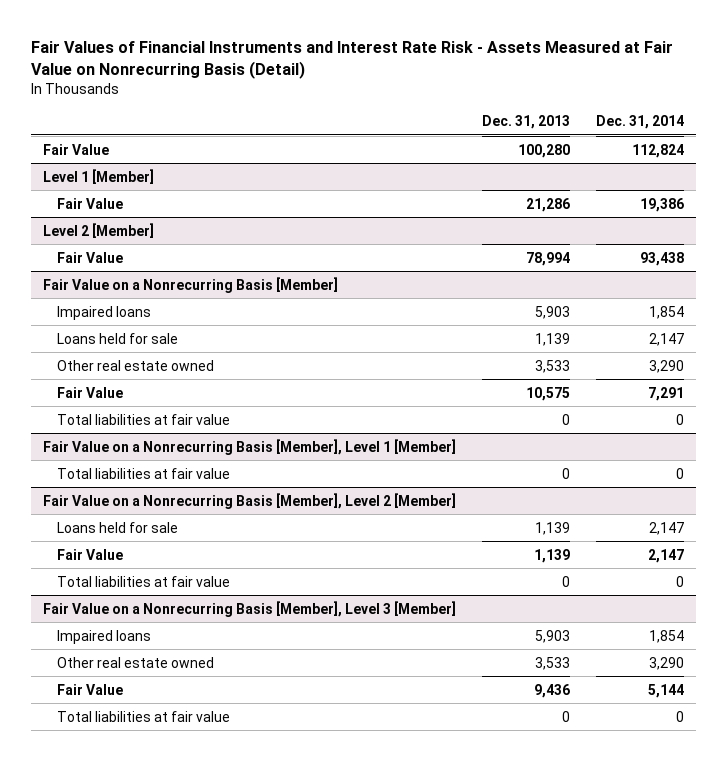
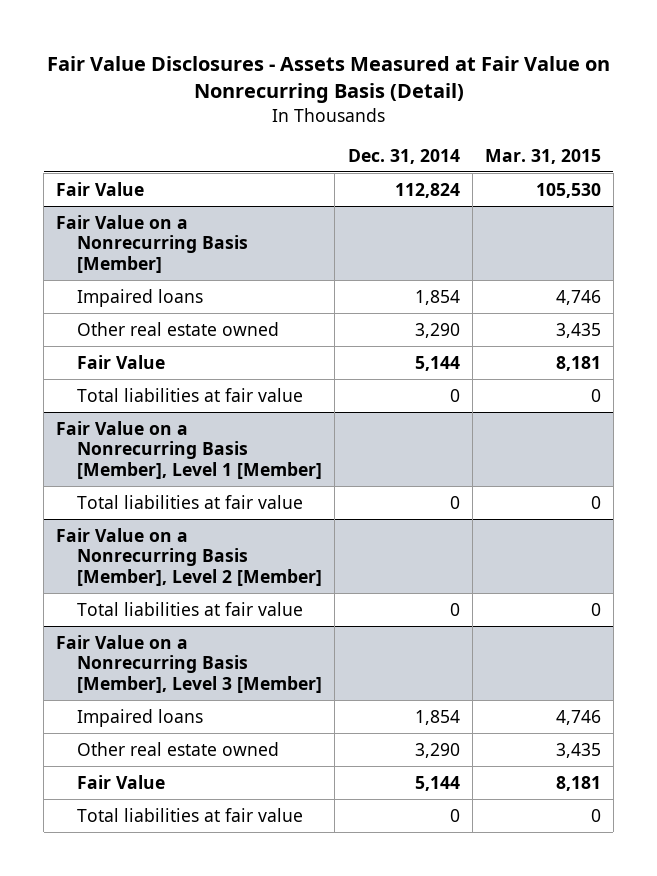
[30,40,673,79] Fair Values of Financial Instruments and Interest Rate Risk - Assets Measured at Fair Value on Nonrecurring Basis (Detail) -> [46,55,610,104] Fair Value Disclosures - Assets Measured at Fair Value on Nonrecurring Basis (Detail)
[481,115,570,130] Dec. 31, 2013 -> none
none -> [484,148,601,164] Mar. 31, 2015
[43,168,155,184] Level 1 [Member] -> none
[57,197,124,209] Fair Value -> none
[43,222,155,238] Level 2 [Member] -> none
[57,251,124,263] Fair Value -> none
[57,332,179,344] Loans held for sale -> none
[647,386,684,401] 7,291 -> [414,355,460,371] 5,144
[57,521,179,533] Loans held for sale -> none
[57,548,124,560] Fair Value -> none

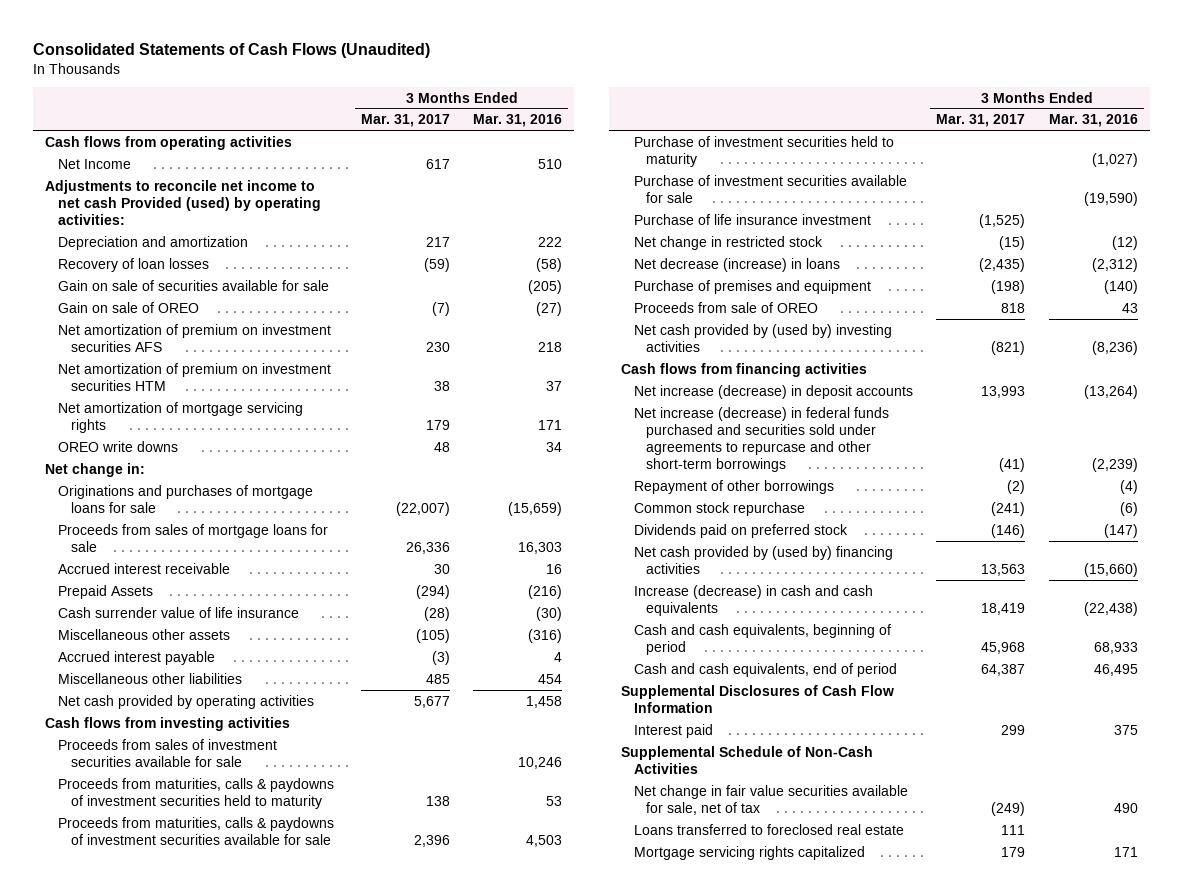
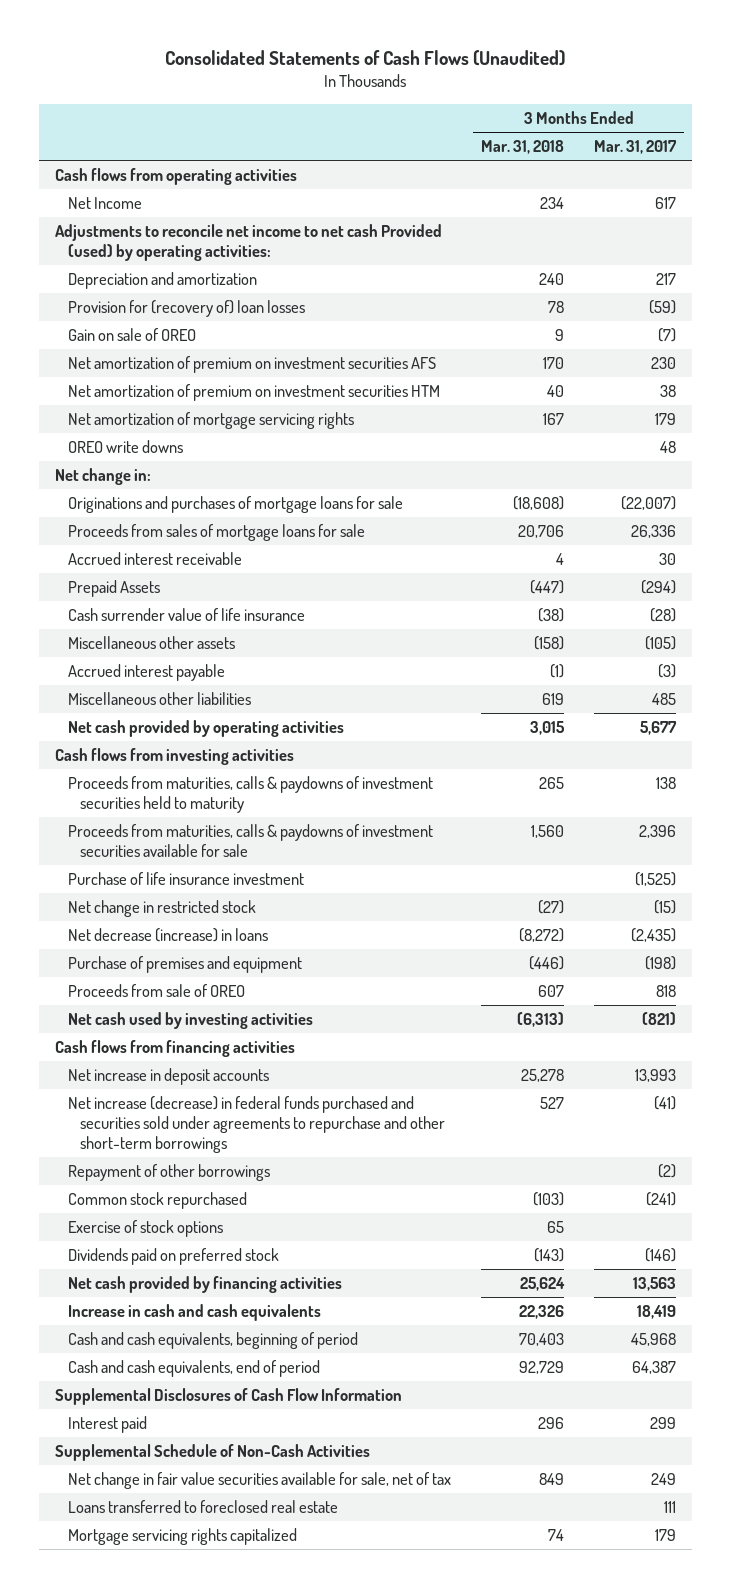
[473,114,563,128] Mar. 31, 2016 -> none
none -> [480,140,564,155] Mar. 31, 2018
[58,279,330,291] Gain on sale of securities available for sale -> none
[58,257,210,272] Recovery of loan losses -> [67,300,305,318] Provision for (recovery of) loan losses
[58,738,278,767] Proceeds from sales of investment securities available for sale -> none
[633,135,894,167] Purchase of investment securities held to maturity -> none
[633,174,907,203] Purchase of investment securities available for sale -> none
[633,323,892,352] Net cash provided by (used by) investing activities -> [67,1012,313,1030] Net cash used by investing activities
[633,384,913,399] Net increase (decrease) in deposit accounts -> [67,1068,269,1086] Net increase in deposit accounts
[633,406,889,473] Net increase (decrease) in federal funds purchased and securities sold under agreements to repurcase and other short-term borrowings -> [67,1096,446,1153] Net increase (decrease) in federal funds purchased and securities sold under agreements to repurchase and other short-term borrowings
[633,501,805,516] Common stock repurchase -> [67,1192,247,1210] Common stock repurchased
none -> [67,1220,223,1238] Exercise of stock options
[633,545,893,574] Net cash provided by (used by) financing activities -> [67,1276,342,1294] Net cash provided by financing activities
[633,584,873,616] Increase (decrease) in cash and cash equivalents -> [67,1304,321,1322] Increase in cash and cash equivalents
[991,801,1026,816] (249) -> [651,1473,677,1486] 249

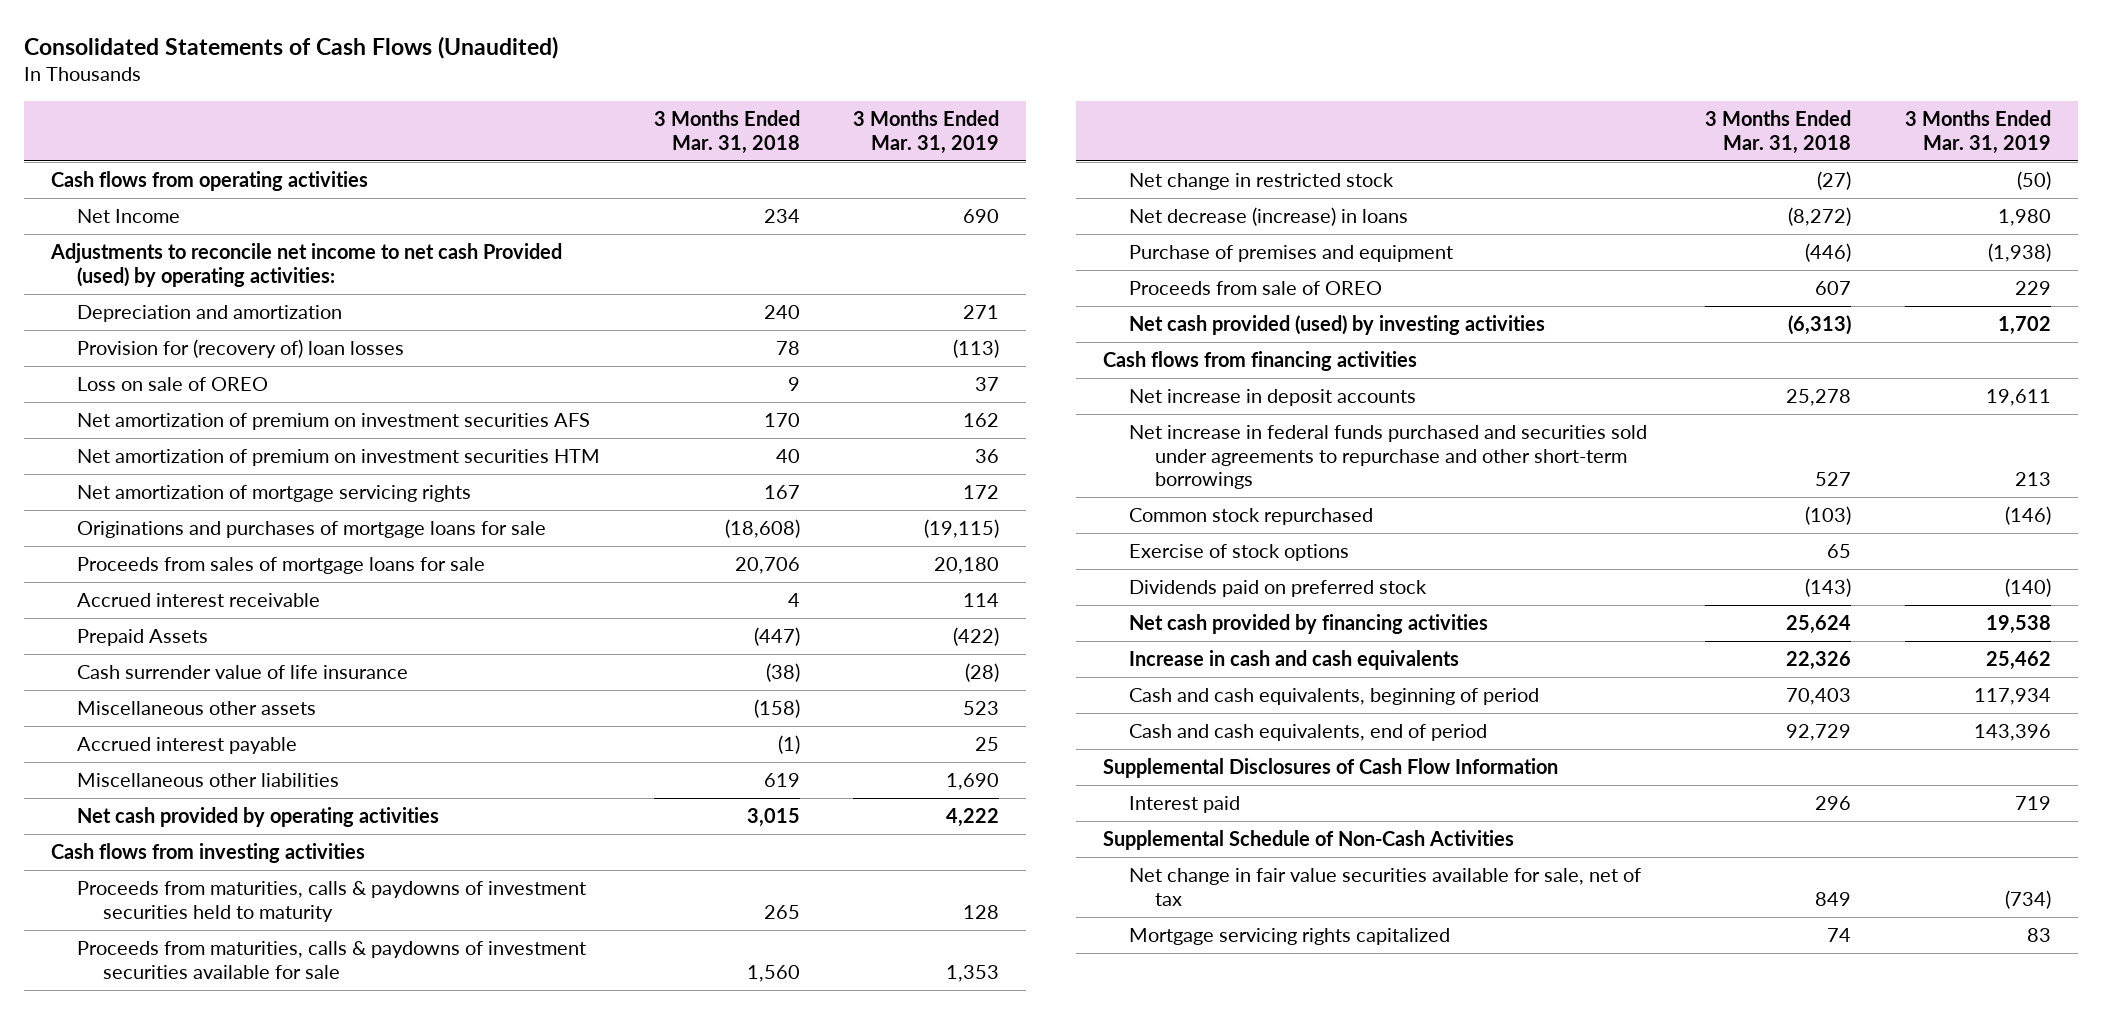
[594,140,678,155] Mar. 31, 2017 -> none
none -> [853,110,1000,154] 3 Months Ended Mar. 31, 2019
[67,328,196,342] Gain on sale of OREO -> [76,377,268,392] Loss on sale of OREO
[67,440,183,454] OREO write downs -> none
[54,468,151,486] Net change in: -> none
[67,872,304,886] Purchase of life insurance investment -> none
[67,1012,313,1030] Net cash used by investing activities -> [1128,315,1545,336] Net cash provided (used) by investing activities
[67,1164,270,1182] Repayment of other borrowings -> none
[67,1096,446,1153] Net increase (decrease) in federal funds purchased and securities sold under agreements to repurchase and other short-term borrowings -> [1128,425,1647,490] Net increase in federal funds purchased and securities sold under agreements to repurchase and other short-term borrowings
[67,1500,338,1514] Loans transferred to foreclosed real estate -> none

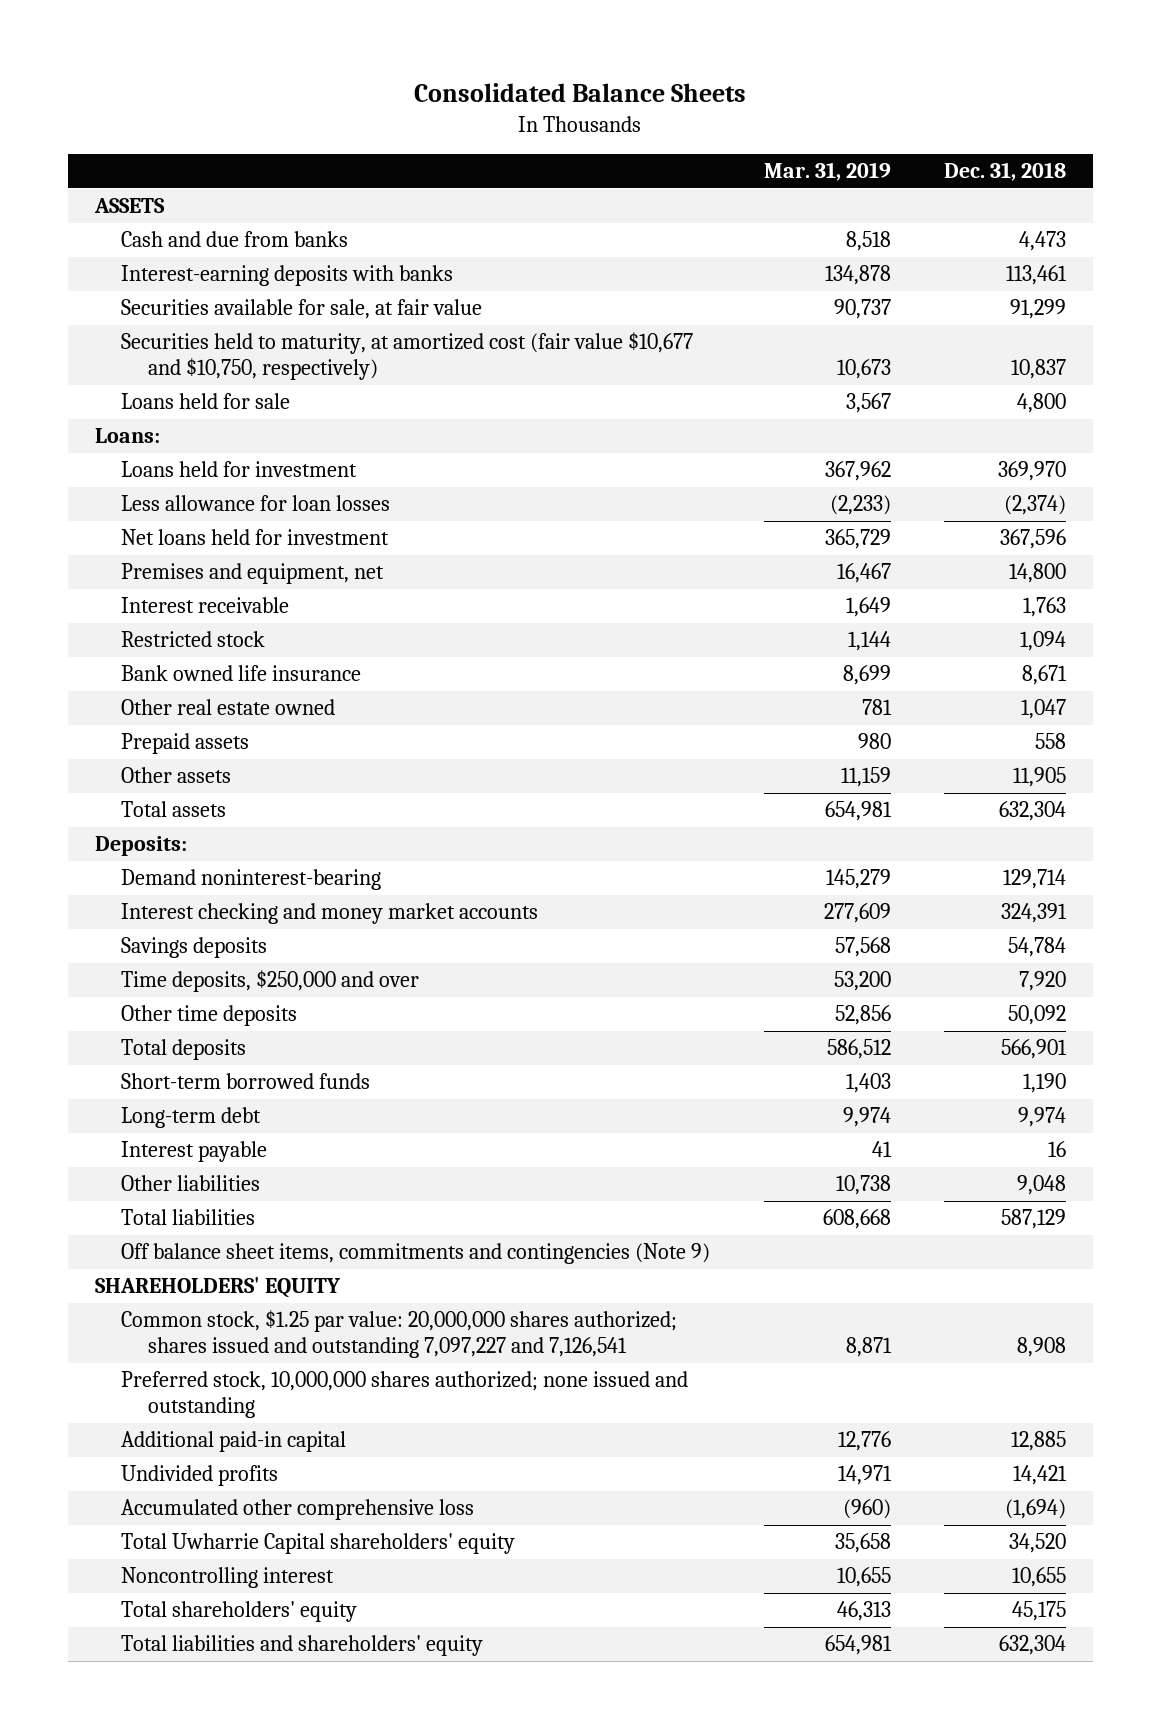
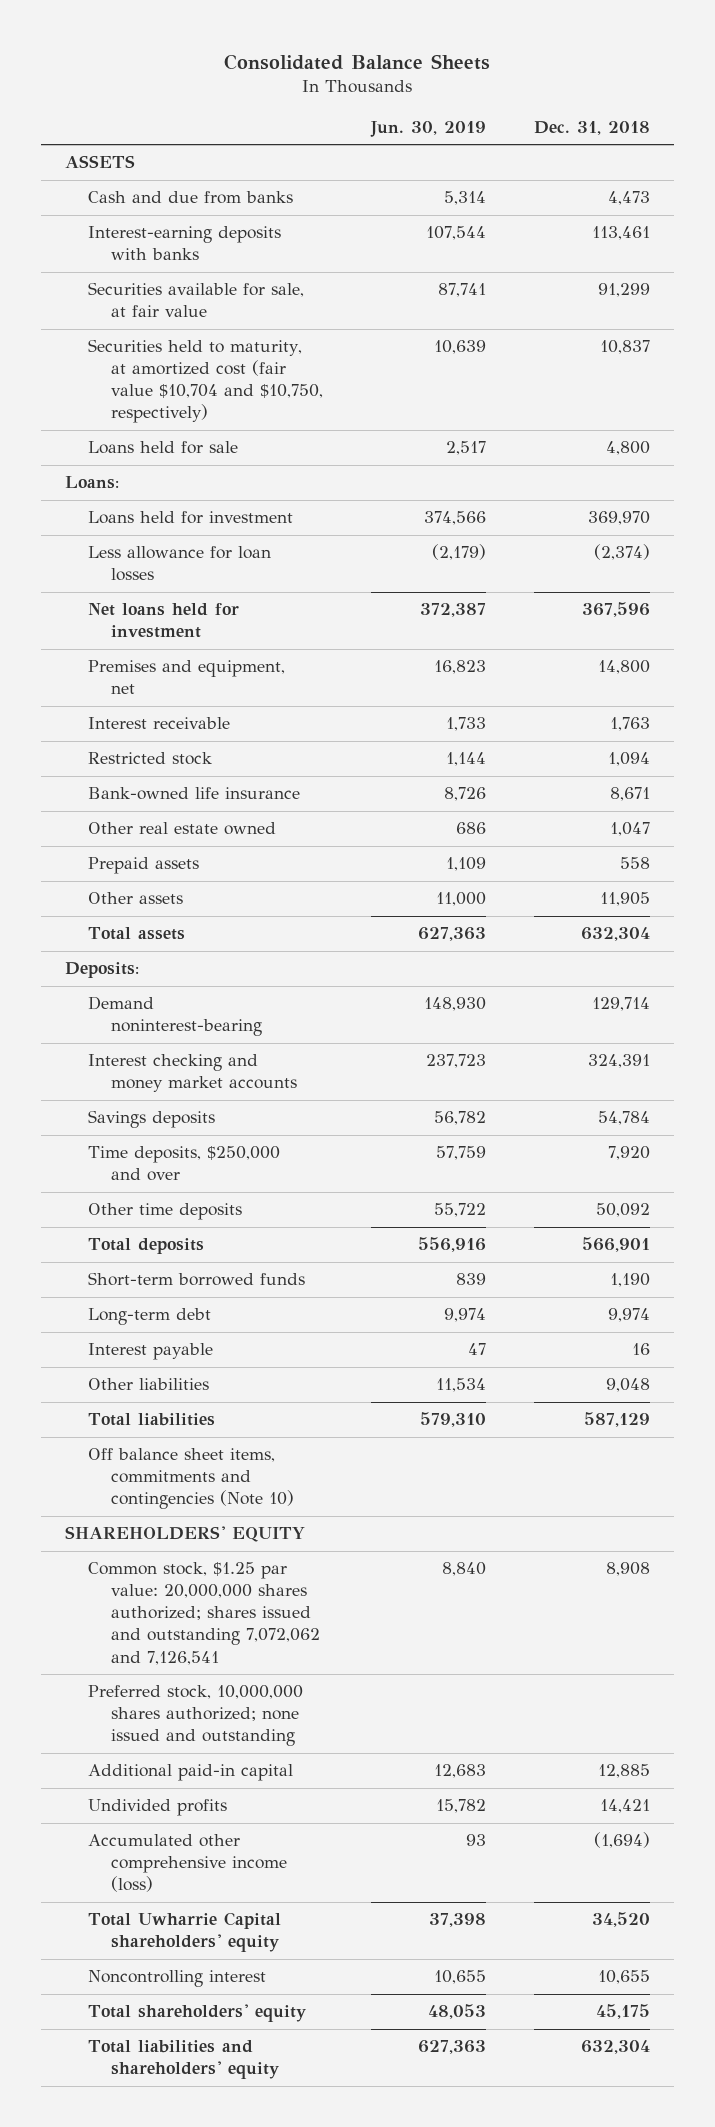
[763,162,891,182] Mar. 31, 2019 -> none
none -> [369,121,486,138] Jun. 30, 2019
[121,332,694,381] Securities held to maturity, at amortized cost (fair value $10,677 and $10,750, respectively) -> [88,339,324,424] Securities held to maturity, at amortized cost (fair value $10,704 and $10,750, respectively)
[121,665,362,682] Bank owned life insurance -> [88,787,301,801] Bank-owned life insurance
[121,1243,711,1265] Off balance sheet items, commitments and contingencies (Note 9) -> [88,1448,295,1510] Off balance sheet items, commitments and contingencies (Note 10)
[121,1310,678,1359] Common stock, $1.25 par value: 20,000,000 shares authorized; shares issued and outstanding 7,097,227 and 7,126,541 -> [88,1562,321,1665] Common stock, $1.25 par value: 20,000,000 shares authorized; shares issued and outstanding 7,072,062 and 7,126,541
[121,1499,475,1521] Accumulated other comprehensive loss -> [88,1834,288,1893] Accumulated other comprehensive income (loss)

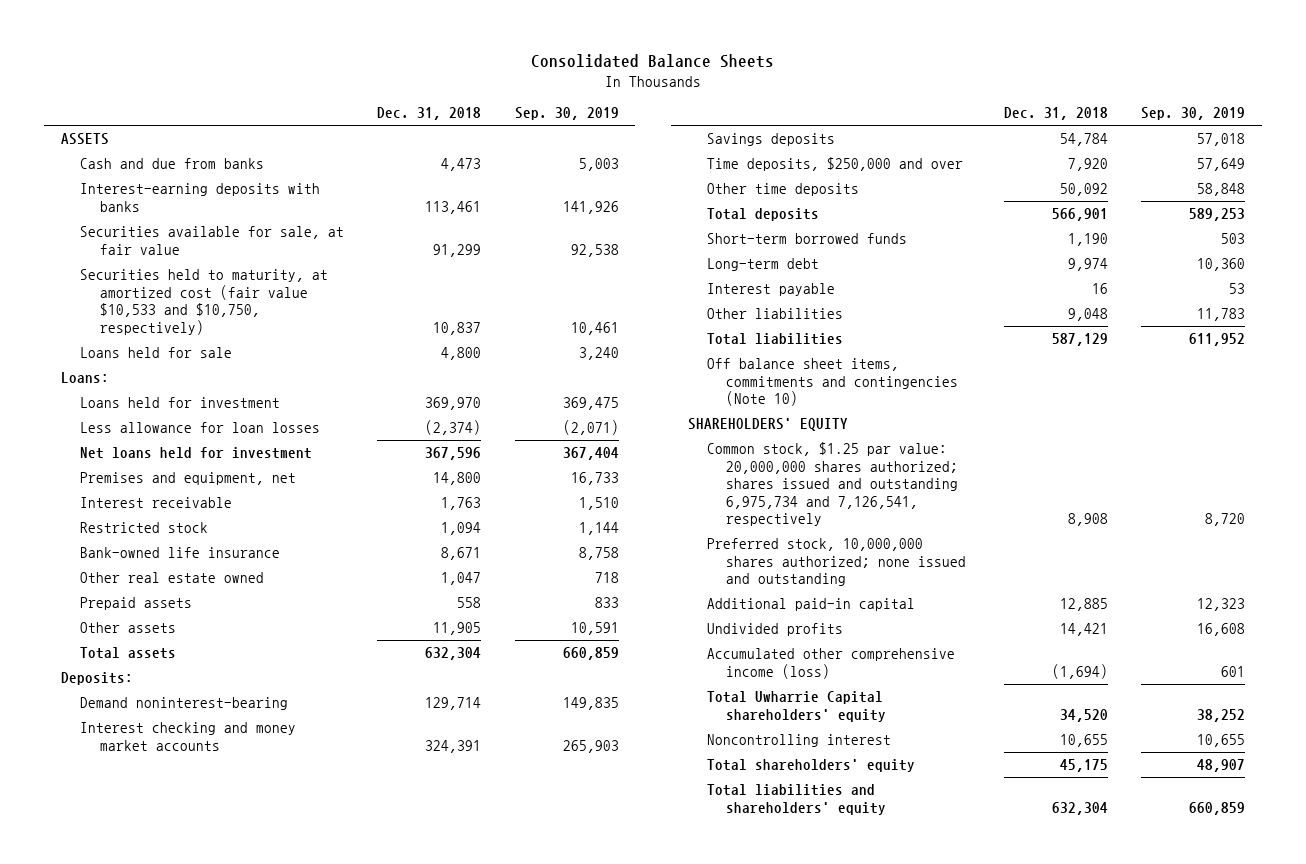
[369,121,486,138] Jun. 30, 2019 -> none
none -> [514,107,619,121] Sep. 30, 2019
[88,339,324,424] Securities held to maturity, at amortized cost (fair value $10,704 and $10,750, respectively) -> [80,269,329,335] Securities held to maturity, at amortized cost (fair value $10,533 and $10,750, respectively)
[88,1562,321,1665] Common stock, $1.25 par value: 20,000,000 shares authorized; shares issued and outstanding 7,072,062 and 7,126,541 -> [706,442,959,527] Common stock, $1.25 par value: 20,000,000 shares authorized; shares issued and outstanding 6,975,734 and 7,126,541, respectively

